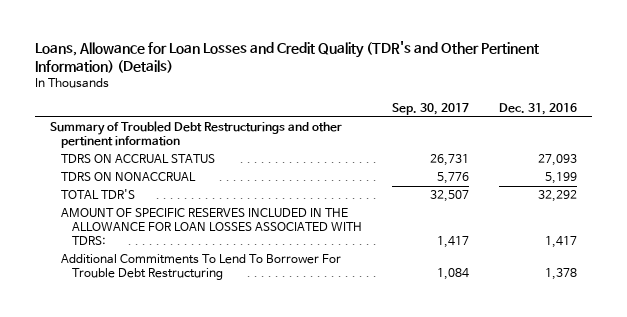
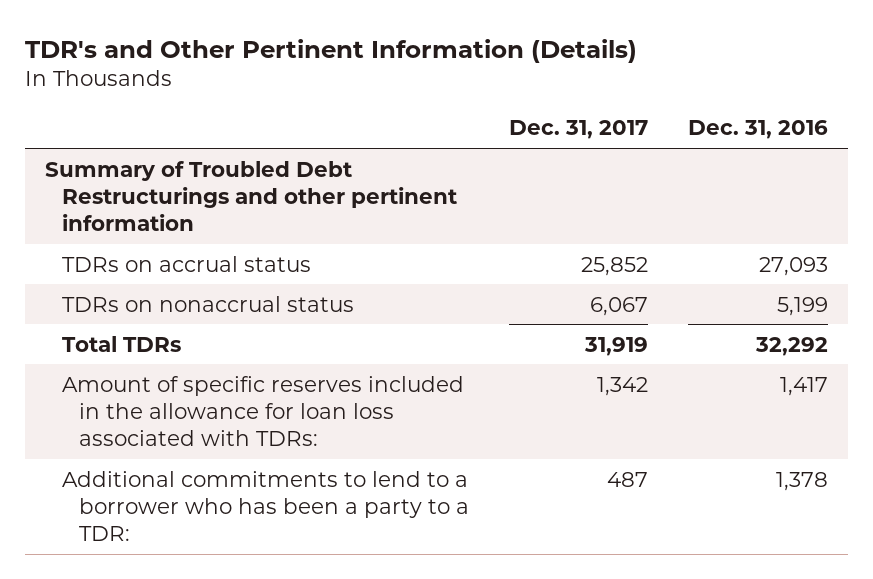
[35,41,540,74] Loans, Allowance for Loan Losses and Credit Quality (TDR's and Other Pertinent Information) (Details) -> [24,38,637,63] TDR's and Other Pertinent Information (Details)
[391,102,469,115] Sep. 30, 2017 -> none
none -> [509,120,649,140] Dec. 31, 2017
[60,154,215,164] TDRS ON ACCRUAL STATUS -> [61,255,311,272] TDRs on accrual status
[60,172,196,182] TDRS ON NONACCRUAL -> [61,295,354,312] TDRs on nonaccrual status
[60,189,135,200] TOTAL TDR'S -> [61,335,181,352] Total TDRs
[60,208,362,246] AMOUNT OF SPECIFIC RESERVES INCLUDED IN THE ALLOWANCE FOR LOAN LOSSES ASSOCIATED WITH TDRS: -> [61,375,464,447] Amount of specific reserves included in the allowance for loan loss associated with TDRs:
[60,254,341,281] Additional Commitments To Lend To Borrower For Trouble Debt Restructuring -> [61,470,470,542] Additional commitments to lend to a borrower who has been a party to a TDR:

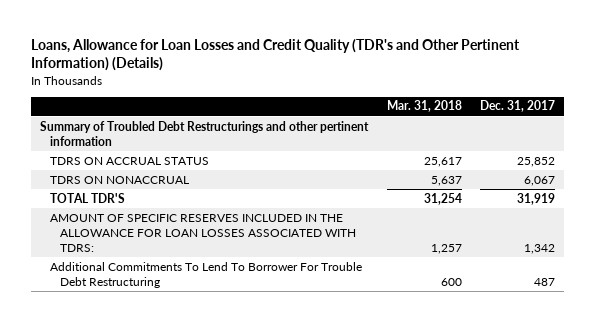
[24,38,637,63] TDR's and Other Pertinent Information (Details) -> [31,38,521,72] Loans, Allowance for Loan Losses and Credit Quality (TDR's and Other Pertinent Information) (Details)
[687,120,828,140] Dec. 31, 2016 -> none
none -> [386,100,462,113] Mar. 31, 2018
[61,255,311,272] TDRs on accrual status -> [50,156,210,165] TDRS ON ACCRUAL STATUS
[61,295,354,312] TDRs on nonaccrual status -> [50,175,190,184] TDRS ON NONACCRUAL
[61,335,181,352] Total TDRs -> [50,192,126,203] TOTAL TDR'S
[61,375,464,447] Amount of specific reserves included in the allowance for loan loss associated with TDRs: -> [50,213,357,252] AMOUNT OF SPECIFIC RESERVES INCLUDED IN THE ALLOWANCE FOR LOAN LOSSES ASSOCIATED WITH TDRS:
[61,470,470,542] Additional commitments to lend to a borrower who has been a party to a TDR: -> [50,261,363,288] Additional Commitments To Lend To Borrower For Trouble Debt Restructuring

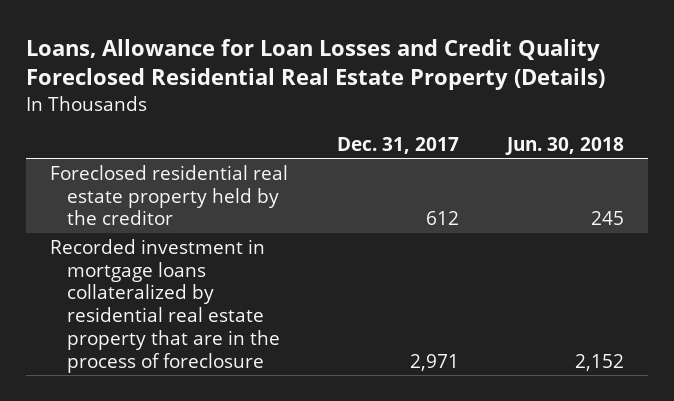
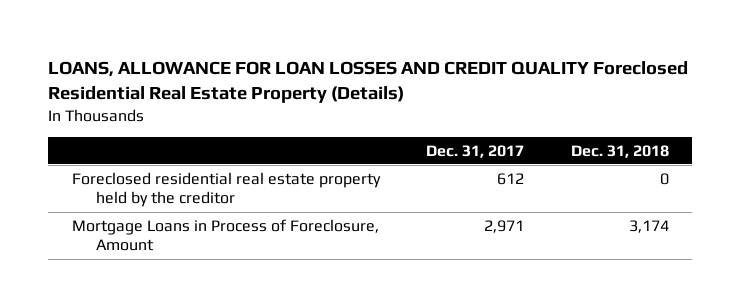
[26,38,606,91] Loans, Allowance for Loan Losses and Credit Quality Foreclosed Residential Real Estate Property (Details) -> [48,60,689,103] LOANS, ALLOWANCE FOR LOAN LOSSES AND CREDIT QUALITY Foreclosed Residential Real Estate Property (Details)
[504,136,624,155] Jun. 30, 2018 -> none
none -> [570,144,669,158] Dec. 31, 2018
[50,238,280,373] Recorded investment in mortgage loans collateralized by residential real estate property that are in the process of foreclosure -> [71,218,379,252] Mortgage Loans in Process of Foreclosure, Amount

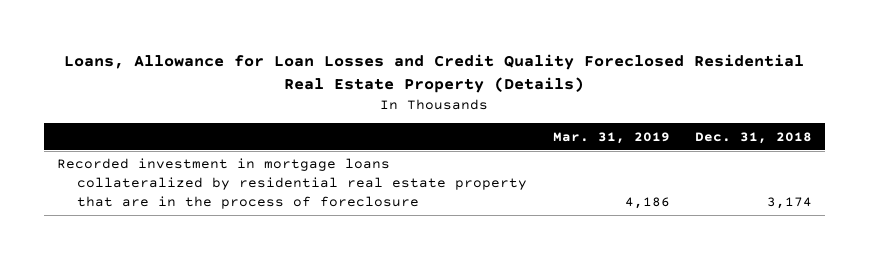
[48,60,689,103] LOANS, ALLOWANCE FOR LOAN LOSSES AND CREDIT QUALITY Foreclosed Residential Real Estate Property (Details) -> [64,54,805,94] Loans, Allowance for Loan Losses and Credit Quality Foreclosed Residential Real Estate Property (Details)
[426,144,525,158] Dec. 31, 2017 -> none
none -> [552,131,670,144] Mar. 31, 2019
[71,171,381,208] Foreclosed residential real estate property held by the creditor -> none
[71,218,379,252] Mortgage Loans in Process of Foreclosure, Amount -> [56,158,528,210] Recorded investment in mortgage loans collateralized by residential real estate property that are in the process of foreclosure

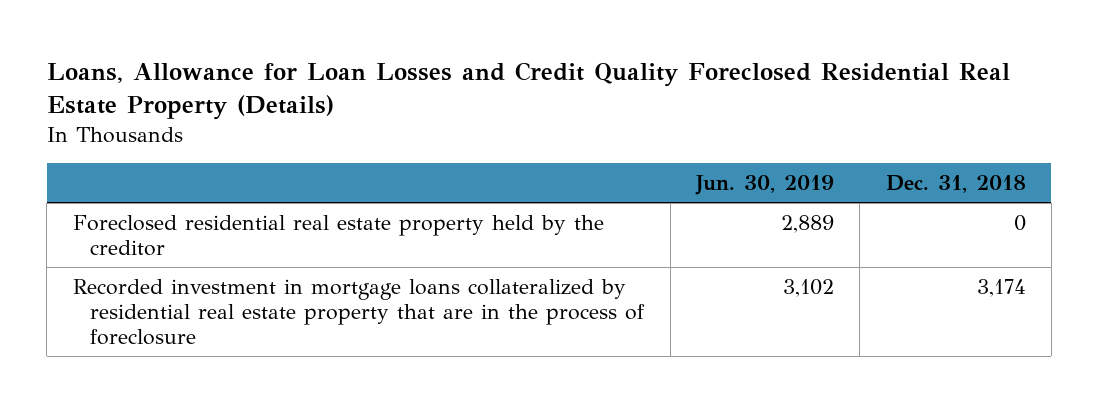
[552,131,670,144] Mar. 31, 2019 -> none
none -> [694,175,834,196] Jun. 30, 2019
none -> [72,214,604,256] Foreclosed residential real estate property held by the creditor

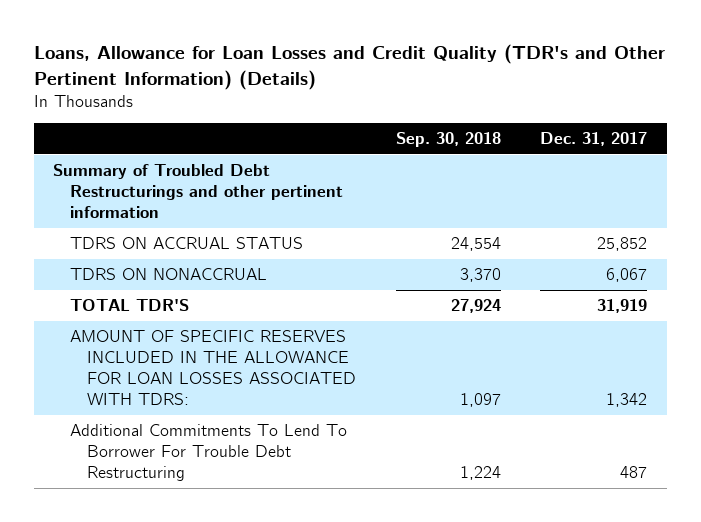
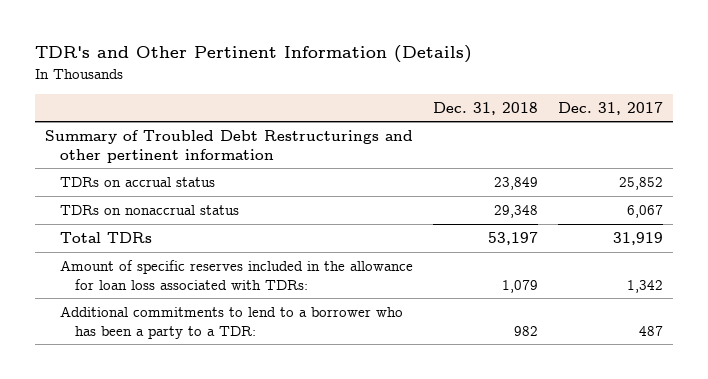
[33,44,665,90] Loans, Allowance for Loan Losses and Credit Quality (TDR's and Other Pertinent Information) (Details) -> [35,45,473,64] TDR's and Other Pertinent Information (Details)
[395,132,501,148] Sep. 30, 2018 -> none
none -> [433,101,539,115] Dec. 31, 2018
[70,236,304,249] TDRS ON ACCRUAL STATUS -> [60,177,216,188] TDRs on accrual status
[70,267,268,280] TDRS ON NONACCRUAL -> [60,205,240,216] TDRs on nonaccrual status
[70,298,190,311] TOTAL TDR'S -> [60,232,153,244] Total TDRs
[70,329,357,405] AMOUNT OF SPECIFIC RESERVES INCLUDED IN THE ALLOWANCE FOR LOAN LOSSES ASSOCIATED WITH TDRS: -> [60,260,414,290] Amount of specific reserves included in the allowance for loan loss associated with TDRs:
[70,423,348,481] Additional Commitments To Lend To Borrower For Trouble Debt Restructuring -> [60,306,404,339] Additional commitments to lend to a borrower who has been a party to a TDR:

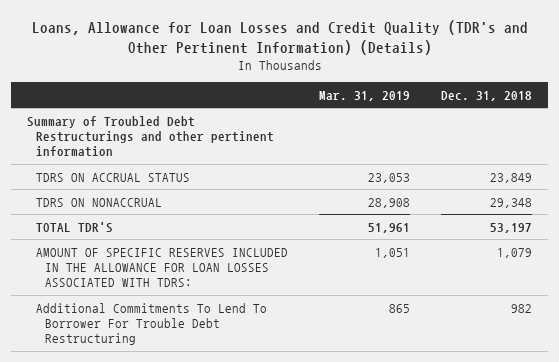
[35,45,473,64] TDR's and Other Pertinent Information (Details) -> [31,19,528,55] Loans, Allowance for Loan Losses and Credit Quality (TDR's and Other Pertinent Information) (Details)
[557,101,663,115] Dec. 31, 2017 -> none
none -> [319,90,411,101] Mar. 31, 2019
[60,177,216,188] TDRs on accrual status -> [36,172,191,182] TDRS ON ACCRUAL STATUS
[60,205,240,216] TDRs on nonaccrual status -> [36,197,163,207] TDRS ON NONACCRUAL
[60,232,153,244] Total TDRs -> [36,221,114,233] TOTAL TDR'S
[60,260,414,290] Amount of specific reserves included in the allowance for loan loss associated with TDRs: -> [36,247,289,288] AMOUNT OF SPECIFIC RESERVES INCLUDED IN THE ALLOWANCE FOR LOAN LOSSES ASSOCIATED WITH TDRS:
[60,306,404,339] Additional commitments to lend to a borrower who has been a party to a TDR: -> [36,302,268,346] Additional Commitments To Lend To Borrower For Trouble Debt Restructuring

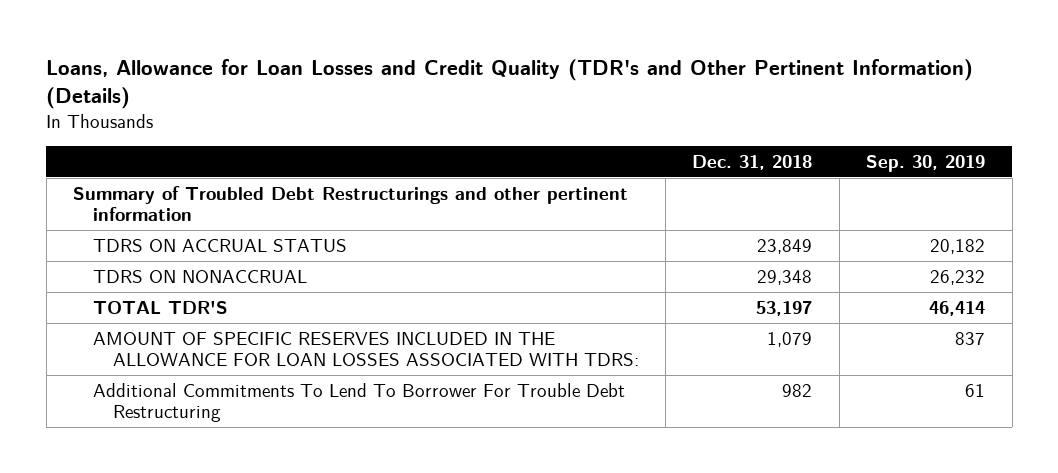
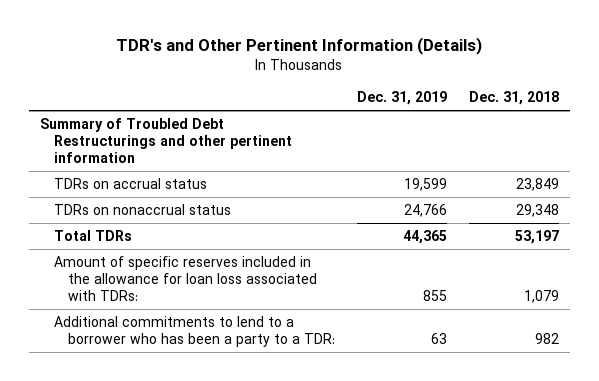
[46,58,974,110] Loans, Allowance for Loan Losses and Credit Quality (TDR's and Other Pertinent Information) (Details) -> [116,36,483,55] TDR's and Other Pertinent Information (Details)
[866,155,986,173] Sep. 30, 2019 -> none
none -> [357,91,448,106] Dec. 31, 2019
[92,238,347,252] TDRS ON ACCRUAL STATUS -> [53,178,207,190] TDRs on accrual status
[92,269,307,283] TDRS ON NONACCRUAL -> [53,204,231,216] TDRs on nonaccrual status
[92,300,228,314] TOTAL TDR'S -> [53,230,132,242] Total TDRs
[92,331,639,367] AMOUNT OF SPECIFIC RESERVES INCLUDED IN THE ALLOWANCE FOR LOAN LOSSES ASSOCIATED WITH TDRS: -> [53,256,318,301] Amount of specific reserves included in the allowance for loan loss associated with TDRs:
[92,382,625,423] Additional Commitments To Lend To Borrower For Trouble Debt Restructuring -> [53,316,336,347] Additional commitments to lend to a borrower who has been a party to a TDR:

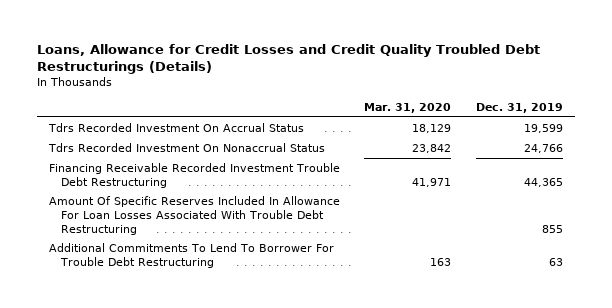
[116,36,483,55] TDR's and Other Pertinent Information (Details) -> [36,44,540,75] Loans, Allowance for Credit Losses and Credit Quality Troubled Debt Restructurings (Details)
[469,91,560,106] Dec. 31, 2018 -> none
none -> [364,103,452,114] Mar. 31, 2020
[39,118,292,163] Summary of Troubled Debt Restructurings and other pertinent information -> none
[53,178,207,190] TDRs on accrual status -> [48,122,305,132] Tdrs Recorded Investment On Accrual Status
[53,204,231,216] TDRs on nonaccrual status -> [48,142,326,152] Tdrs Recorded Investment On Nonaccrual Status
[53,230,132,242] Total TDRs -> [49,162,341,188] Financing Receivable Recorded Investment Trouble Debt Restructuring
[53,256,318,301] Amount of specific reserves included in the allowance for loan loss associated with TDRs: -> [49,195,341,235] Amount Of Specific Reserves Included In Allowance For Loan Losses Associated With Trouble Debt Restructuring
[53,316,336,347] Additional commitments to lend to a borrower who has been a party to a TDR: -> [49,242,335,268] Additional Commitments To Lend To Borrower For Trouble Debt Restructuring

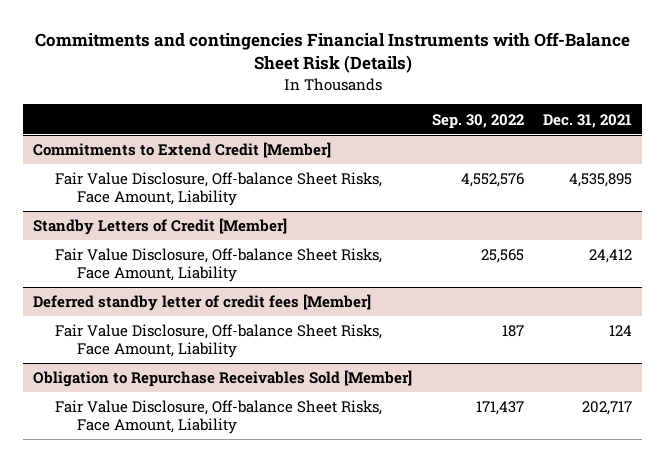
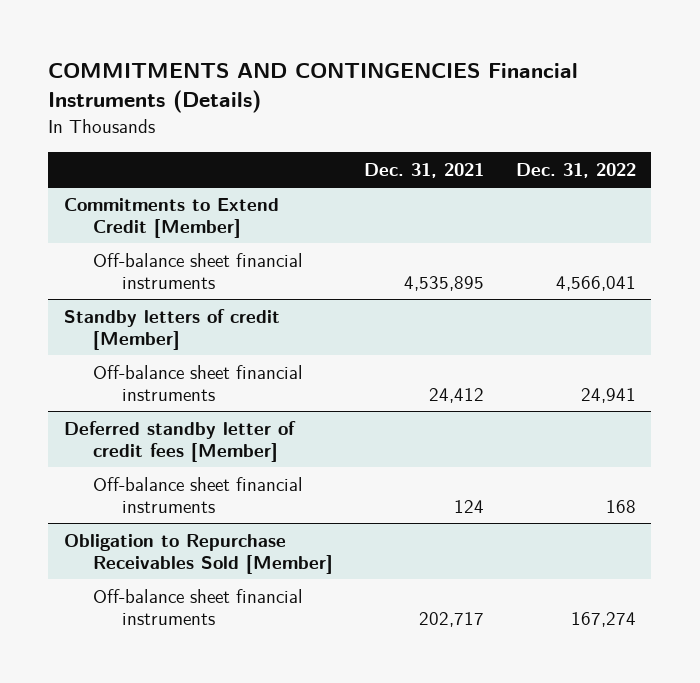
[34,32,630,74] Commitments and contingencies Financial Instruments with Off-Balance Sheet Risk (Details) -> [48,62,579,114] COMMITMENTS AND CONTINGENCIES Financial Instruments (Details)
[431,113,524,129] Sep. 30, 2022 -> none
none -> [515,162,636,178] Dec. 31, 2022
[55,172,383,206] Fair Value Disclosure, Off-balance Sheet Risks, Face Amount, Liability -> [92,252,303,289] Off-balance sheet financial instruments
[32,218,287,236] Standby Letters of Credit [Member] -> [64,308,281,350] Standby letters of credit [Member]
[55,248,383,282] Fair Value Disclosure, Off-balance Sheet Risks, Face Amount, Liability -> [92,364,303,401] Off-balance sheet financial instruments
[55,324,383,358] Fair Value Disclosure, Off-balance Sheet Risks, Face Amount, Liability -> [92,476,303,513] Off-balance sheet financial instruments
[55,400,383,434] Fair Value Disclosure, Off-balance Sheet Risks, Face Amount, Liability -> [92,588,303,625] Off-balance sheet financial instruments

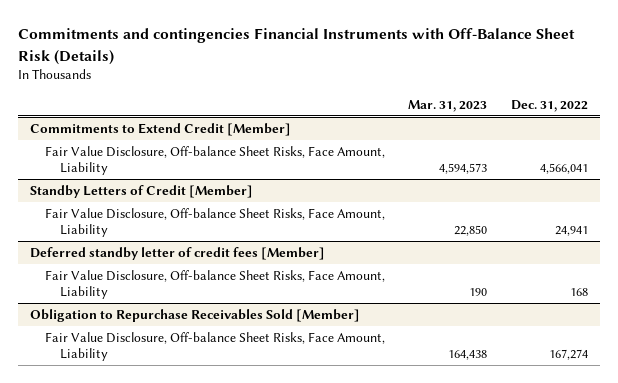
[48,62,579,114] COMMITMENTS AND CONTINGENCIES Financial Instruments (Details) -> [18,28,576,65] Commitments and contingencies Financial Instruments with Off-Balance Sheet Risk (Details)
[364,162,485,178] Dec. 31, 2021 -> none
none -> [408,99,488,112] Mar. 31, 2023
[92,252,303,289] Off-balance sheet financial instruments -> [44,145,385,176] Fair Value Disclosure, Off-balance Sheet Risks, Face Amount, Liability
[64,308,281,350] Standby letters of credit [Member] -> [29,184,253,198] Standby Letters of Credit [Member]
[92,364,303,401] Off-balance sheet financial instruments -> [44,207,385,238] Fair Value Disclosure, Off-balance Sheet Risks, Face Amount, Liability
[92,476,303,513] Off-balance sheet financial instruments -> [44,269,385,300] Fair Value Disclosure, Off-balance Sheet Risks, Face Amount, Liability
[92,588,303,625] Off-balance sheet financial instruments -> [44,331,385,362] Fair Value Disclosure, Off-balance Sheet Risks, Face Amount, Liability

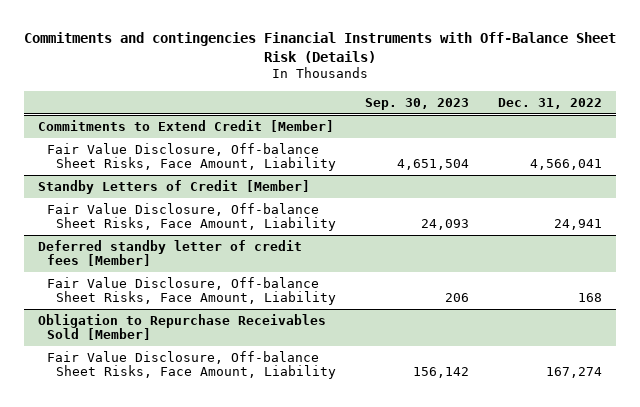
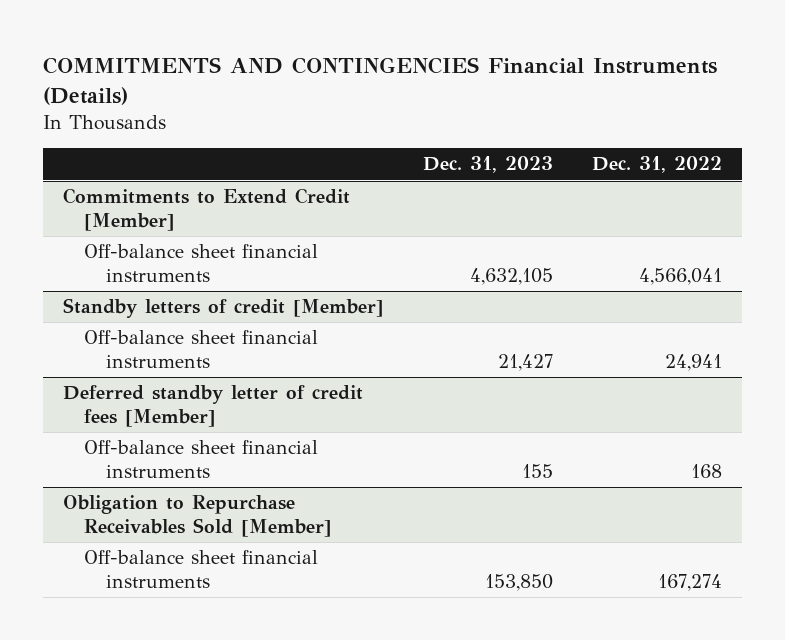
[23,31,616,63] Commitments and contingencies Financial Instruments with Off-Balance Sheet Risk (Details) -> [42,56,717,105] COMMITMENTS AND CONTINGENCIES Financial Instruments (Details)
[364,97,469,110] Sep. 30, 2023 -> none
none -> [422,156,553,174] Dec. 31, 2023
[46,142,336,172] Fair Value Disclosure, Off-balance Sheet Risks, Face Amount, Liability -> [84,244,319,282] Off-balance sheet financial instruments
[38,179,311,194] Standby Letters of Credit [Member] -> [62,298,384,319] Standby letters of credit [Member]
[46,202,336,232] Fair Value Disclosure, Off-balance Sheet Risks, Face Amount, Liability -> [84,330,319,368] Off-balance sheet financial instruments
[46,276,336,306] Fair Value Disclosure, Off-balance Sheet Risks, Face Amount, Liability -> [84,440,319,478] Off-balance sheet financial instruments
[46,350,336,380] Fair Value Disclosure, Off-balance Sheet Risks, Face Amount, Liability -> [84,550,319,588] Off-balance sheet financial instruments

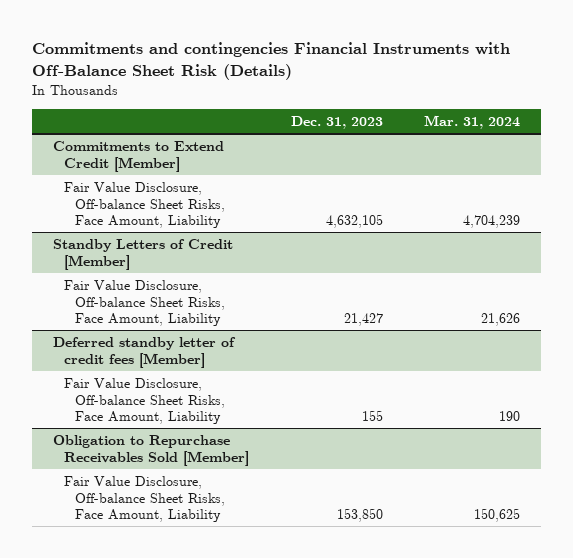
[42,56,717,105] COMMITMENTS AND CONTINGENCIES Financial Instruments (Details) -> [32,42,511,81] Commitments and contingencies Financial Instruments with Off-Balance Sheet Risk (Details)
[591,156,722,174] Dec. 31, 2022 -> none
none -> [424,115,521,130] Mar. 31, 2024
[84,244,319,282] Off-balance sheet financial instruments -> [64,181,226,229] Fair Value Disclosure, Off-balance Sheet Risks, Face Amount, Liability
[62,298,384,319] Standby letters of credit [Member] -> [53,238,234,270] Standby Letters of Credit [Member]
[84,330,319,368] Off-balance sheet financial instruments -> [64,279,226,327] Fair Value Disclosure, Off-balance Sheet Risks, Face Amount, Liability
[84,440,319,478] Off-balance sheet financial instruments -> [64,377,226,425] Fair Value Disclosure, Off-balance Sheet Risks, Face Amount, Liability
[84,550,319,588] Off-balance sheet financial instruments -> [64,475,226,523] Fair Value Disclosure, Off-balance Sheet Risks, Face Amount, Liability

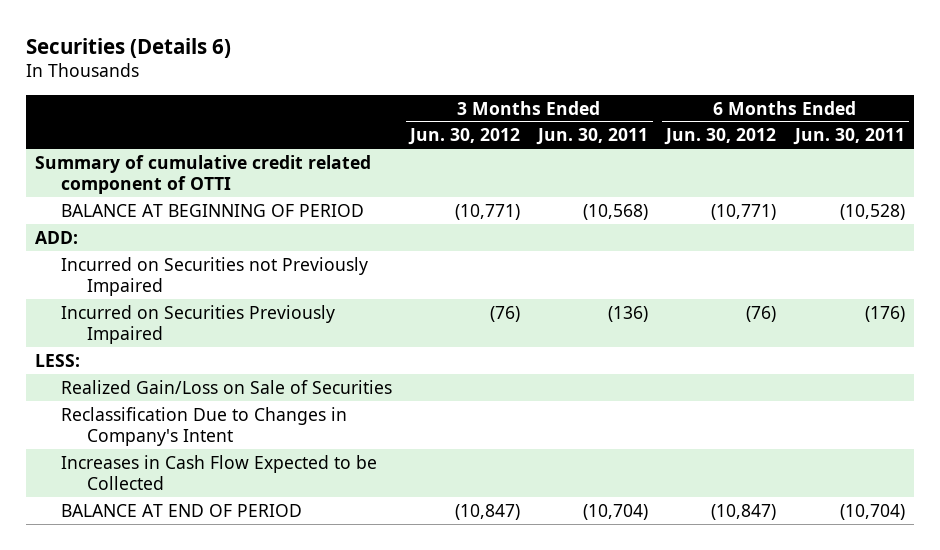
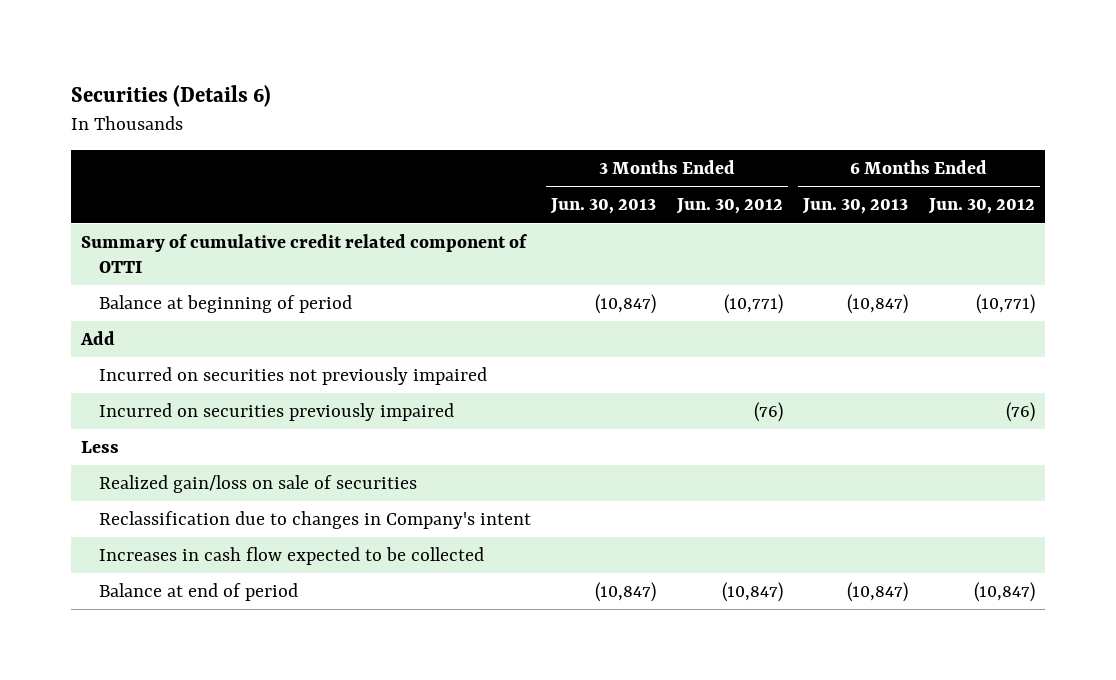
[536,128,649,146] Jun. 30, 2011 -> none
[792,128,905,146] Jun. 30, 2011 -> none
none -> [550,198,657,215] Jun. 30, 2013
none -> [802,198,909,215] Jun. 30, 2013
[61,203,365,217] BALANCE AT BEGINNING OF PERIOD -> [98,294,352,313] Balance at beginning of period
[35,230,79,244] ADD: -> [80,330,116,345] Add
[61,256,369,296] Incurred on Securities not Previously Impaired -> [98,366,487,385] Incurred on securities not previously impaired
[61,304,336,344] Incurred on Securities Previously Impaired -> [98,402,454,421] Incurred on securities previously impaired
[35,353,81,367] LESS: -> [81,440,120,453] Less
[61,379,393,394] Realized Gain/Loss on Sale of Securities -> [98,474,417,493] Realized gain/loss on sale of securities
[61,406,348,446] Reclassification Due to Changes in Company's Intent -> [98,510,531,529] Reclassification due to changes in Company's intent
[61,454,378,490] Increases in Cash Flow Expected to be Collected -> [98,546,484,565] Increases in cash flow expected to be collected
[61,503,303,517] BALANCE AT END OF PERIOD -> [98,582,298,601] Balance at end of period

